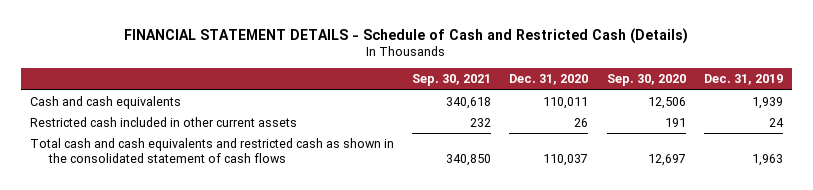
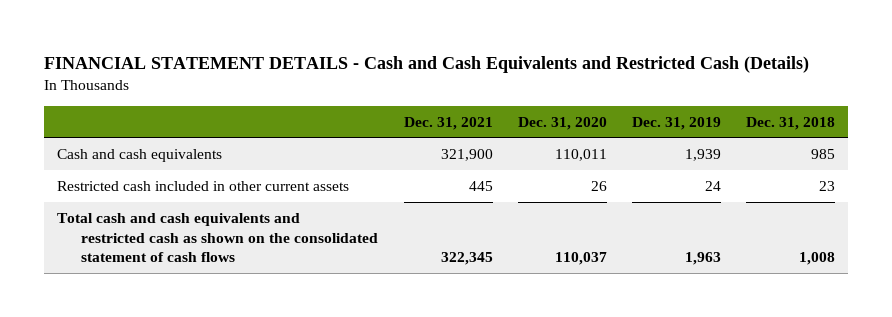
[124,27,689,44] FINANCIAL STATEMENT DETAILS - Schedule of Cash and Restricted Cash (Details) -> [44,55,810,73] FINANCIAL STATEMENT DETAILS - Cash and Cash Equivalents and Restricted Cash (Details)
[412,74,492,87] Sep. 30, 2021 -> none
[606,74,686,87] Sep. 30, 2020 -> none
none -> [403,116,493,130] Dec. 31, 2021
none -> [746,116,836,130] Dec. 31, 2018
[29,138,394,163] Total cash and cash equivalents and restricted cash as shown in the consolidated statement of cash flows -> [57,212,379,263] Total cash and cash equivalents and restricted cash as shown on the consolidated statement of cash flows

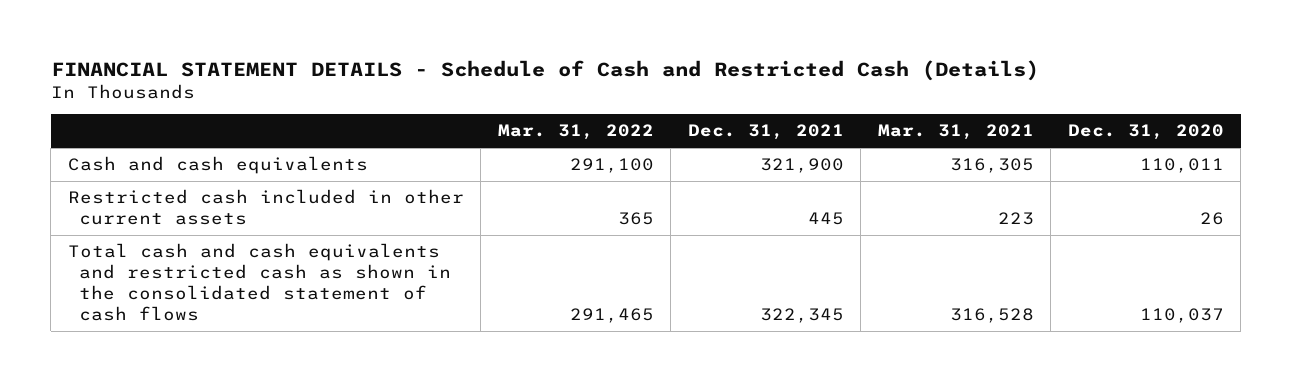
[44,55,810,73] FINANCIAL STATEMENT DETAILS - Cash and Cash Equivalents and Restricted Cash (Details) -> [50,59,1039,81] FINANCIAL STATEMENT DETAILS - Schedule of Cash and Restricted Cash (Details)
[632,116,722,130] Dec. 31, 2019 -> none
[746,116,836,130] Dec. 31, 2018 -> none
none -> [497,124,654,141] Mar. 31, 2022
none -> [877,124,1034,141] Mar. 31, 2021
[57,212,379,263] Total cash and cash equivalents and restricted cash as shown on the consolidated statement of cash flows -> [67,243,452,322] Total cash and cash equivalents and restricted cash as shown in the consolidated statement of cash flows

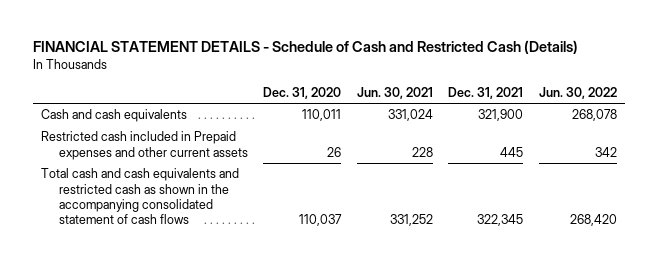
[497,124,654,141] Mar. 31, 2022 -> none
[877,124,1034,141] Mar. 31, 2021 -> none
none -> [356,87,433,100] Jun. 30, 2021
none -> [539,87,618,100] Jun. 30, 2022
[67,189,464,226] Restricted cash included in other current assets -> [40,131,248,160] Restricted cash included in Prepaid expenses and other current assets
[67,243,452,322] Total cash and cash equivalents and restricted cash as shown in the consolidated statement of cash flows -> [40,168,239,225] Total cash and cash equivalents and restricted cash as shown in the accompanying consolidated statement of cash flows

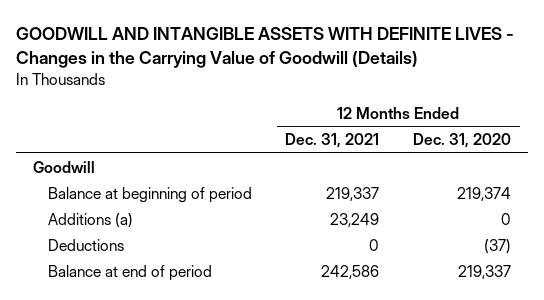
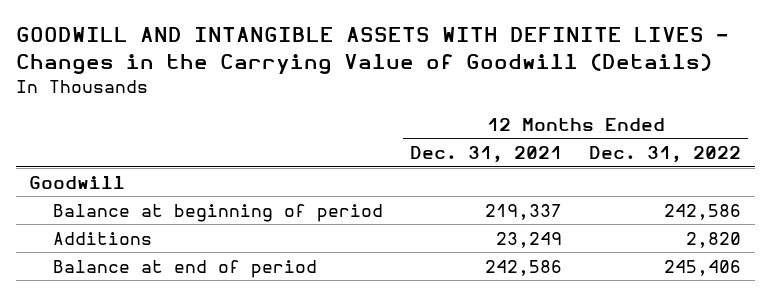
[413,133,512,149] Dec. 31, 2020 -> none
none -> [589,146,742,164] Dec. 31, 2022
[47,238,124,251] Deductions -> none
[47,212,133,228] Additions (a) -> [52,231,152,245] Additions

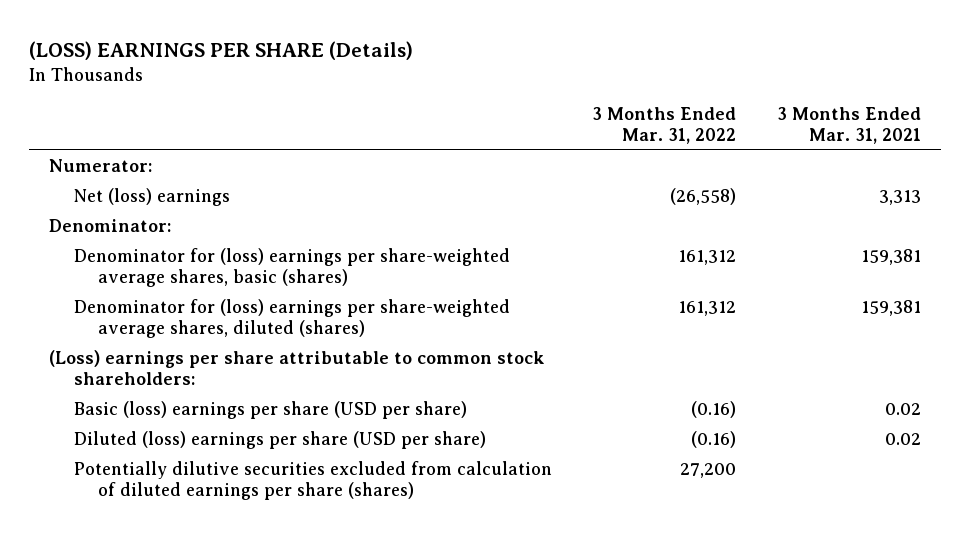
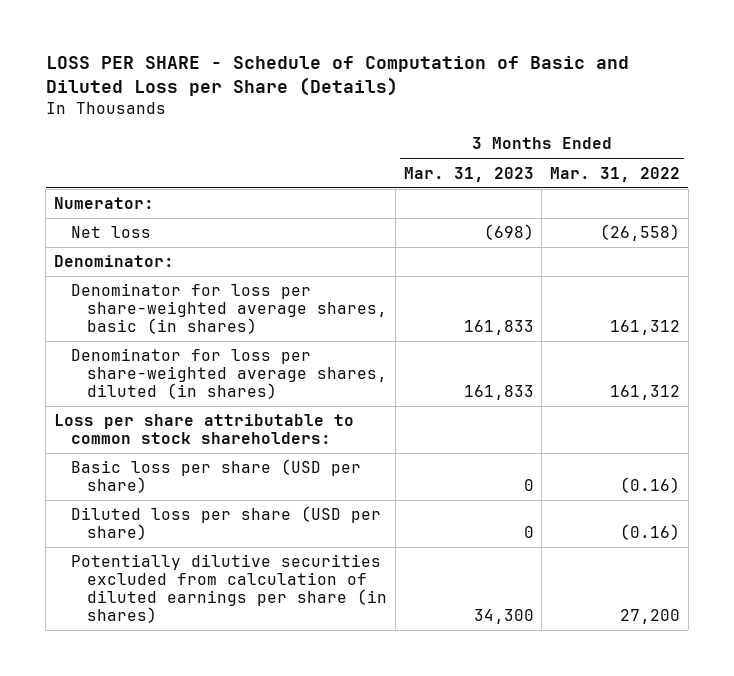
[29,40,414,60] (LOSS) EARNINGS PER SHARE (Details) -> [45,56,629,97] LOSS PER SHARE - Schedule of Computation of Basic and Diluted Loss per Share (Details)
[776,107,921,145] 3 Months Ended Mar. 31, 2021 -> none
none -> [403,166,534,182] Mar. 31, 2023
[73,187,230,206] Net (loss) earnings -> [70,226,151,239] Net loss
[73,247,510,288] Denominator for (loss) earnings per share-weighted average shares, basic (shares) -> [70,283,388,334] Denominator for loss per share-weighted average shares, basic (in shares)
[73,298,510,339] Denominator for (loss) earnings per share-weighted average shares, diluted (shares) -> [70,348,388,399] Denominator for loss per share-weighted average shares, diluted (in shares)
[49,349,545,386] (Loss) earnings per share attributable to common stock shareholders: -> [53,414,354,445] Loss per share attributable to common stock shareholders:
[73,400,467,419] Basic (loss) earnings per share (USD per share) -> [70,459,361,494] Basic loss per share (USD per share)
[73,430,486,449] Diluted (loss) earnings per share (USD per share) -> [70,506,381,541] Diluted loss per share (USD per share)
[73,460,552,501] Potentially dilutive securities excluded from calculation of diluted earnings per share (shares) -> [70,554,388,623] Potentially dilutive securities excluded from calculation of diluted earnings per share (in shares)

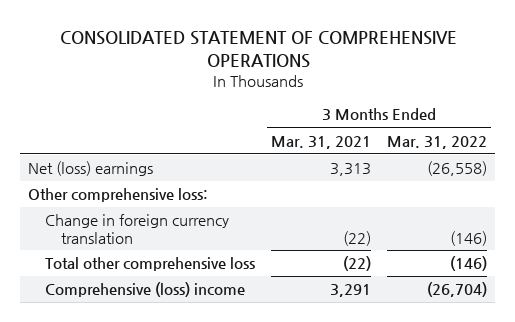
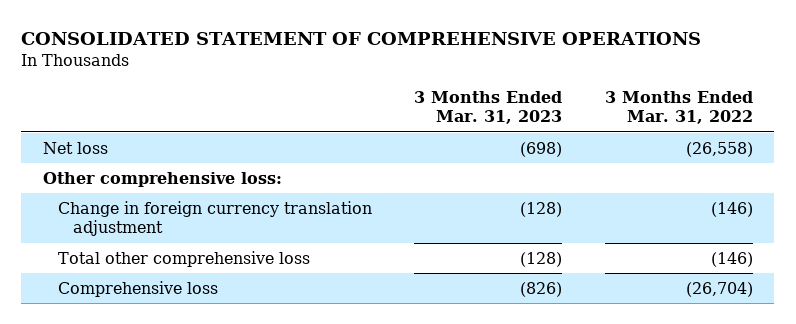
[270,135,371,149] Mar. 31, 2021 -> none
none -> [414,90,563,125] 3 Months Ended Mar. 31, 2023
[27,161,153,177] Net (loss) earnings -> [42,141,108,154] Net loss
[44,214,229,244] Change in foreign currency translation -> [57,200,372,237] Change in foreign currency translation adjustment
[44,282,245,298] Comprehensive (loss) income -> [57,280,218,297] Comprehensive loss

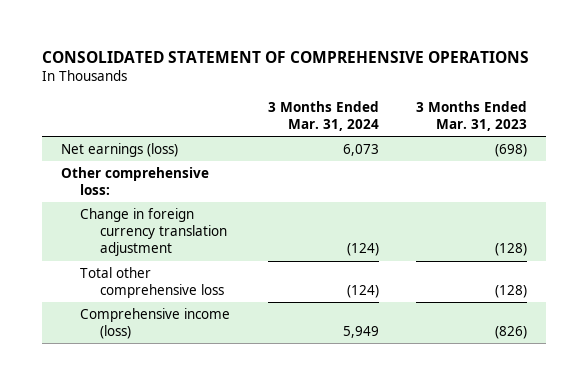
[604,90,753,125] 3 Months Ended Mar. 31, 2022 -> none
none -> [267,100,379,132] 3 Months Ended Mar. 31, 2024
[42,141,108,154] Net loss -> [61,142,179,157] Net earnings (loss)
[57,280,218,297] Comprehensive loss -> [80,307,231,340] Comprehensive income (loss)

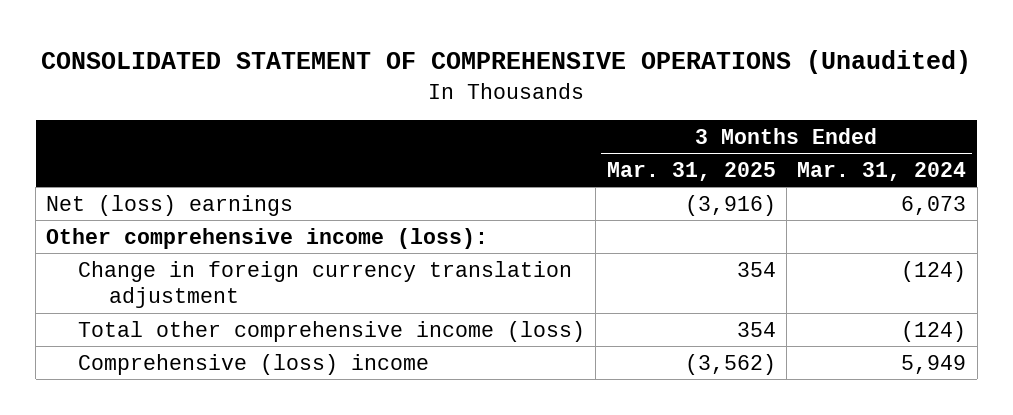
[42,51,530,64] CONSOLIDATED STATEMENT OF COMPREHENSIVE OPERATIONS -> [41,50,972,75] CONSOLIDATED STATEMENT OF COMPREHENSIVE OPERATIONS (Unaudited)
[416,100,528,132] 3 Months Ended Mar. 31, 2023 -> none
none -> [606,161,776,181] Mar. 31, 2025
[61,142,179,157] Net earnings (loss) -> [46,194,294,216] Net (loss) earnings
[61,166,210,196] Other comprehensive loss: -> [46,227,489,249] Other comprehensive income (loss):
[80,266,224,299] Total other comprehensive loss -> [77,320,585,342] Total other comprehensive income (loss)
[80,307,231,340] Comprehensive income (loss) -> [77,353,429,375] Comprehensive (loss) income

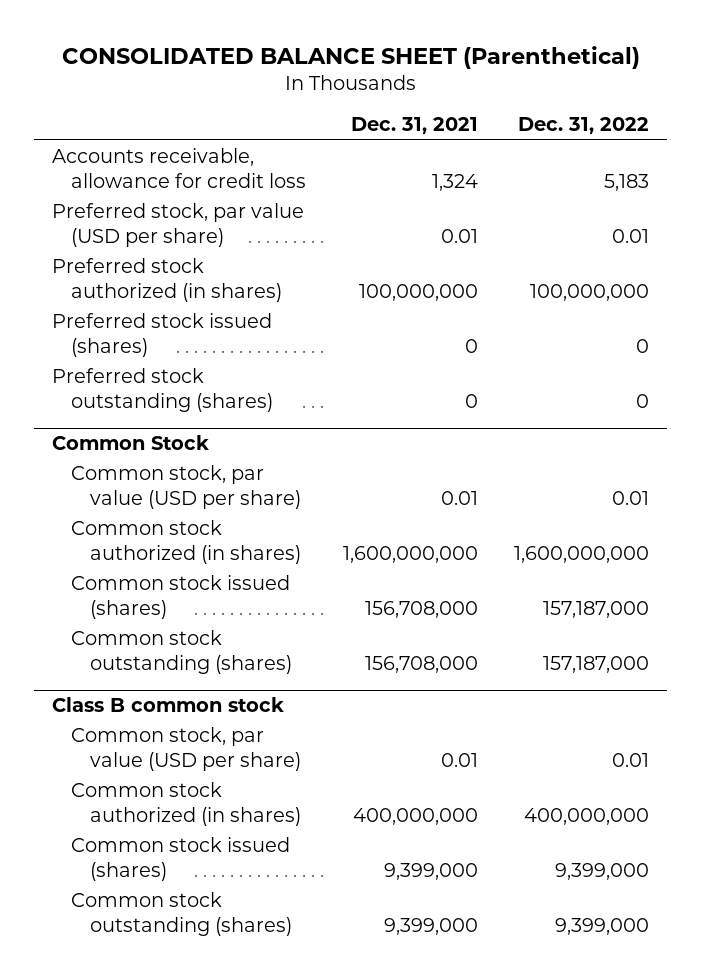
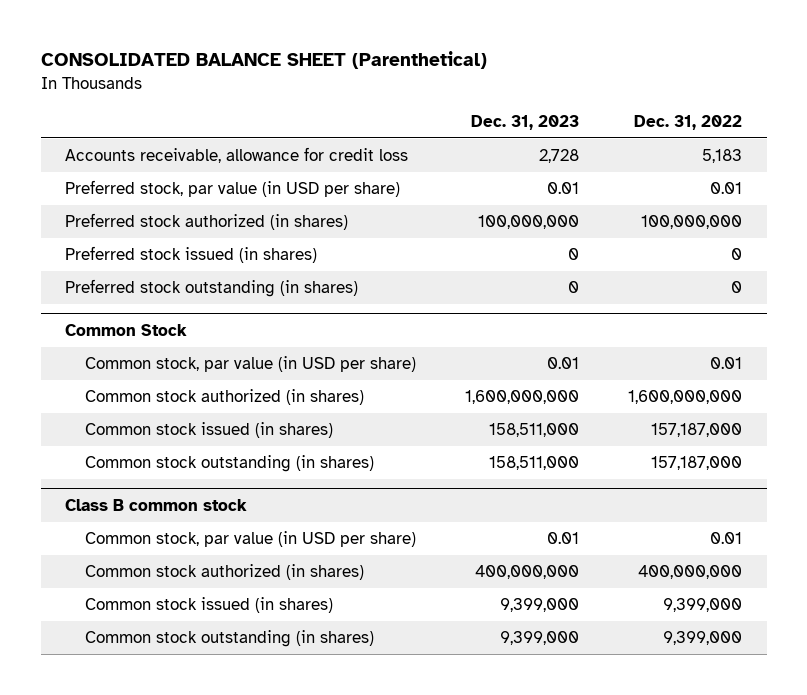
[350,117,478,135] Dec. 31, 2021 -> none
none -> [470,115,579,131] Dec. 31, 2023
[52,202,305,247] Preferred stock, par value (USD per share) -> [65,179,401,197] Preferred stock, par value (in USD per share)
[52,312,273,357] Preferred stock issued (shares) -> [65,245,318,263] Preferred stock issued (in shares)
[52,367,274,412] Preferred stock outstanding (shares) -> [65,278,359,297] Preferred stock outstanding (in shares)
[71,464,302,509] Common stock, par value (USD per share) -> [84,355,416,372] Common stock, par value (in USD per share)
[71,574,291,619] Common stock issued (shares) -> [84,421,333,438] Common stock issued (in shares)
[71,629,293,674] Common stock outstanding (shares) -> [84,454,374,472] Common stock outstanding (in shares)
[71,726,302,771] Common stock, par value (USD per share) -> [84,530,416,547] Common stock, par value (in USD per share)
[71,836,291,881] Common stock issued (shares) -> [84,596,333,613] Common stock issued (in shares)
[71,891,293,936] Common stock outstanding (shares) -> [84,629,374,647] Common stock outstanding (in shares)

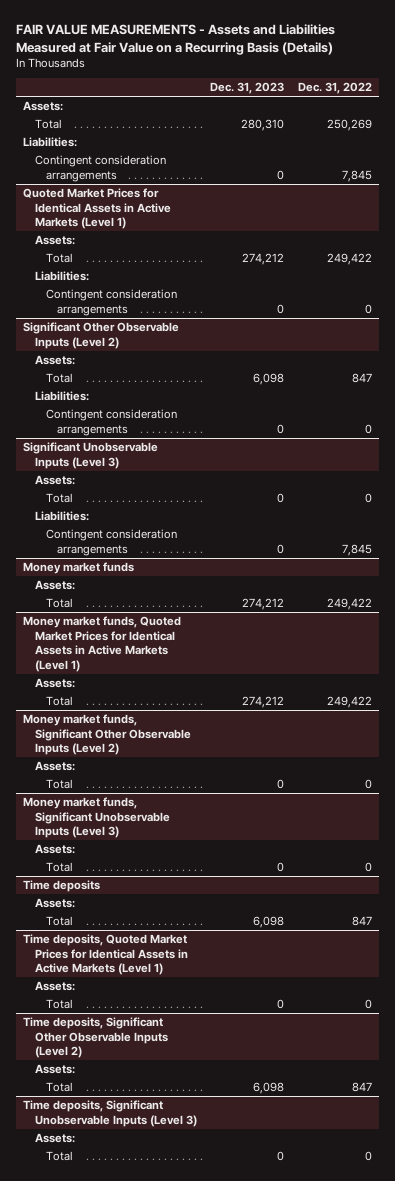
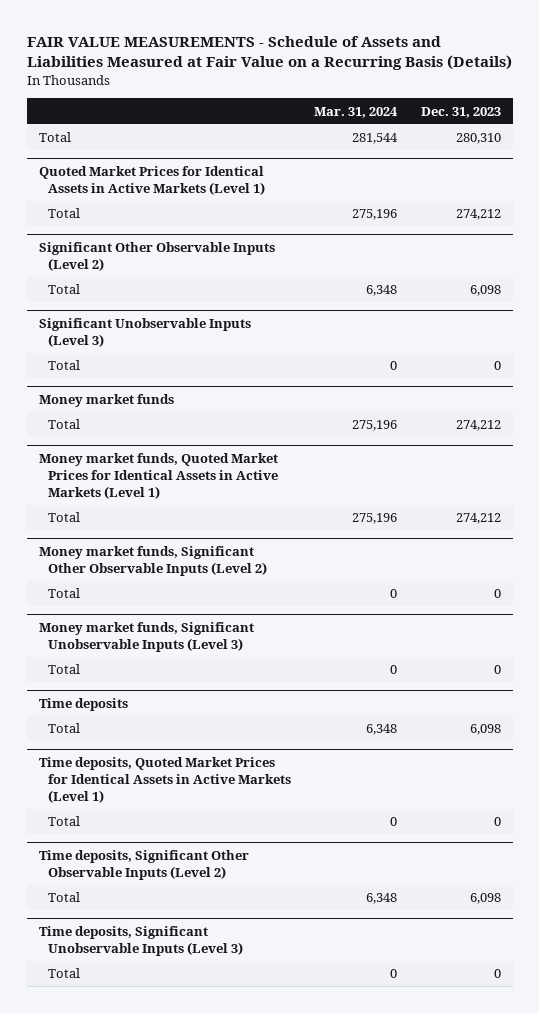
[16,24,336,55] FAIR VALUE MEASUREMENTS - Assets and Liabilities Measured at Fair Value on a Recurring Basis (Details) -> [26,36,512,71] FAIR VALUE MEASUREMENTS - Schedule of Assets and Liabilities Measured at Fair Value on a Recurring Basis (Details)
[298,82,373,95] Dec. 31, 2022 -> none
none -> [314,106,399,118] Mar. 31, 2024
[23,100,64,111] Assets: -> none
[23,136,78,147] Liabilities: -> none
[34,154,166,182] Contingent consideration arrangements -> none
[34,234,75,245] Assets: -> none
[34,270,89,281] Liabilities: -> none
[46,288,178,316] Contingent consideration arrangements -> none
[34,354,75,365] Assets: -> none
[34,390,89,401] Liabilities: -> none
[46,408,178,436] Contingent consideration arrangements -> none
[34,474,75,485] Assets: -> none
[34,510,89,521] Liabilities: -> none
[46,528,178,556] Contingent consideration arrangements -> none
[34,579,75,590] Assets: -> none
[34,677,75,688] Assets: -> none
[34,760,75,771] Assets: -> none
[34,843,75,854] Assets: -> none
[34,897,75,908] Assets: -> none
[34,980,75,991] Assets: -> none
[34,1063,75,1074] Assets: -> none
[34,1132,75,1143] Assets: -> none

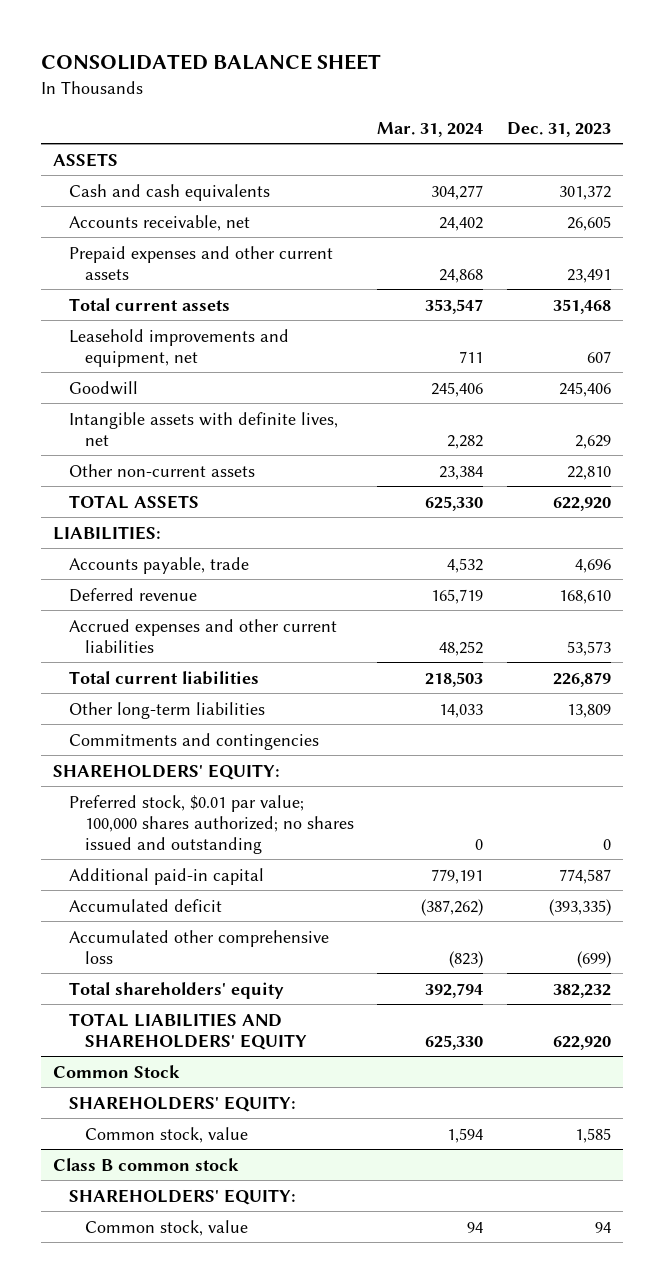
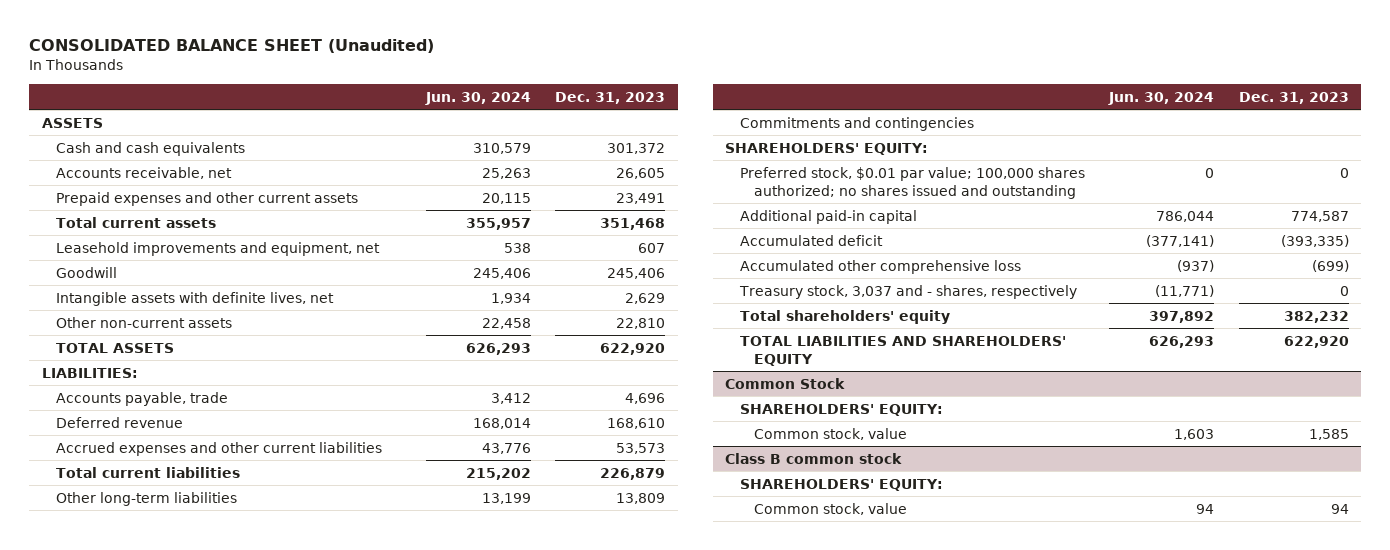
[41,54,382,71] CONSOLIDATED BALANCE SHEET -> [29,39,435,54] CONSOLIDATED BALANCE SHEET (Unaudited)
[377,121,484,137] Mar. 31, 2024 -> none
none -> [424,91,531,105] Jun. 30, 2024
none -> [738,284,1077,299] Treasury stock, 3,037 and - shares, respectively

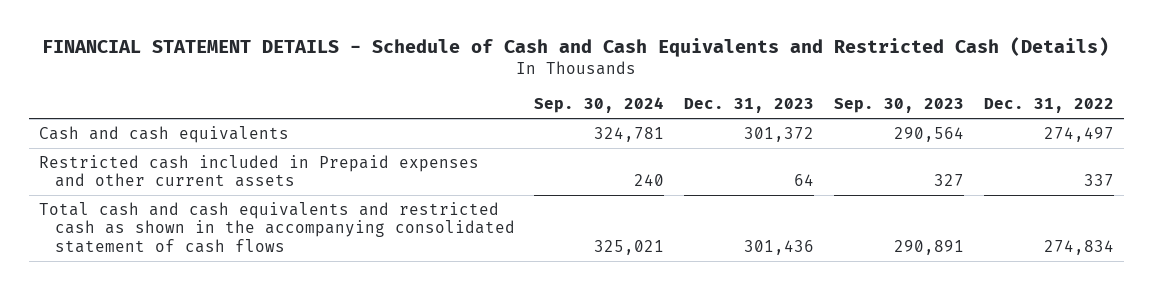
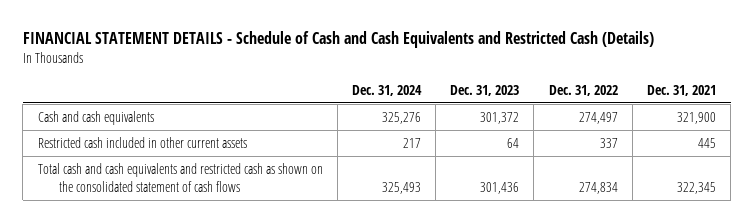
[534,97,665,114] Sep. 30, 2024 -> none
[834,98,965,114] Sep. 30, 2023 -> none
none -> [351,84,422,96] Dec. 31, 2024
none -> [647,84,717,96] Dec. 31, 2021
[39,154,480,188] Restricted cash included in Prepaid expenses and other current assets -> [37,136,247,148] Restricted cash included in other current assets
[39,201,515,253] Total cash and cash equivalents and restricted cash as shown in the accompanying consolidated statement of cash flows -> [37,162,323,192] Total cash and cash equivalents and restricted cash as shown on the consolidated statement of cash flows

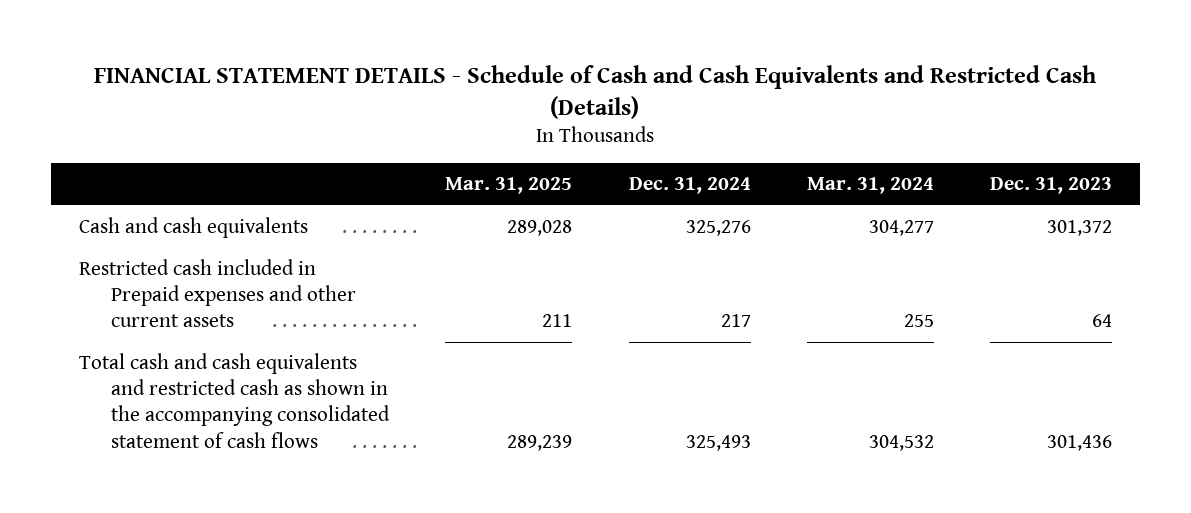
[548,84,618,96] Dec. 31, 2022 -> none
[647,84,717,96] Dec. 31, 2021 -> none
none -> [445,176,573,194] Mar. 31, 2025
none -> [806,176,934,194] Mar. 31, 2024
[37,136,247,148] Restricted cash included in other current assets -> [79,259,357,328] Restricted cash included in Prepaid expenses and other current assets
[37,162,323,192] Total cash and cash equivalents and restricted cash as shown on the consolidated statement of cash flows -> [79,353,391,448] Total cash and cash equivalents and restricted cash as shown in the accompanying consolidated statement of cash flows

